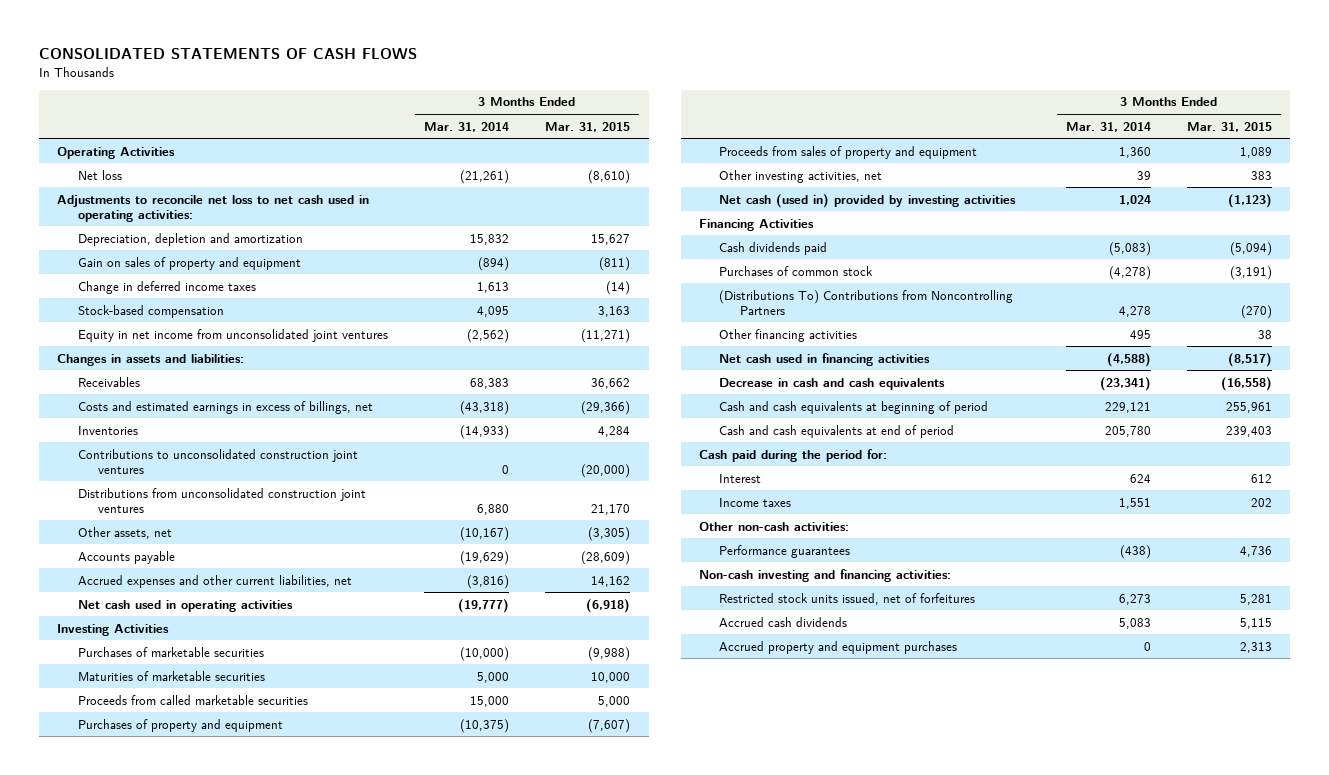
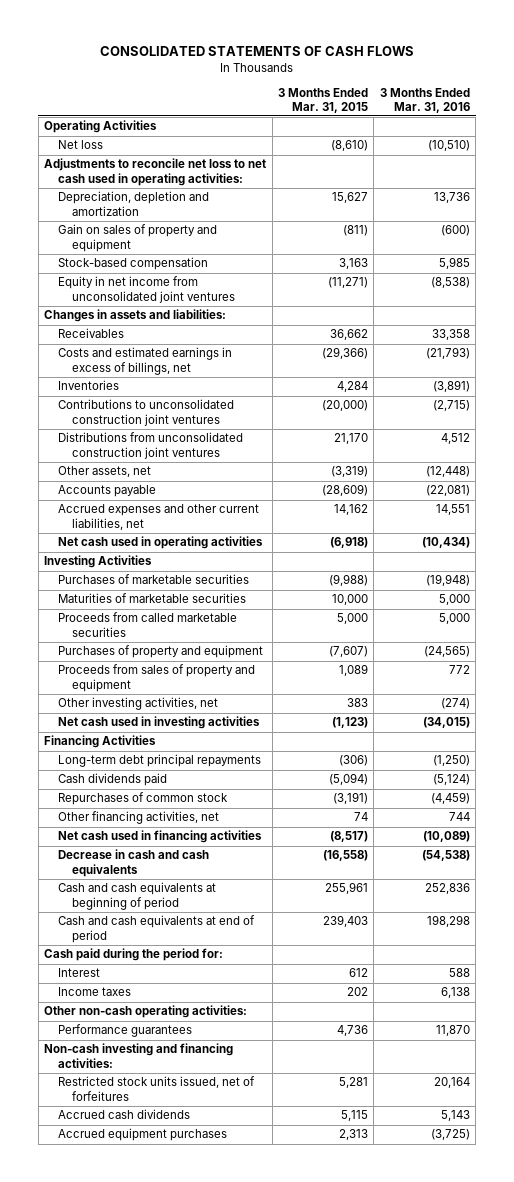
[423,121,509,132] Mar. 31, 2014 -> none
none -> [379,87,470,113] 3 Months Ended Mar. 31, 2016
[77,280,256,294] Change in deferred income taxes -> none
[588,526,631,541] (3,305) -> [331,465,369,478] (3,319)
[719,193,1017,208] Net cash (used in) provided by investing activities -> [58,716,261,730] Net cash used in investing activities
none -> [58,754,262,768] Long-term debt principal repayments
[719,289,1014,315] (Distributions To) Contributions from Noncontrolling Partners -> none
[719,265,874,276] Purchases of common stock -> [58,792,229,806] Repurchases of common stock
[719,328,858,342] Other financing activities -> [58,811,220,825] Other financing activities, net
[1258,329,1273,339] 38 -> [354,812,369,822] 74
[699,521,850,531] Other non-cash activities: -> [44,1005,248,1019] Other non-cash operating activities:
[719,640,958,654] Accrued property and equipment purchases -> [58,1128,228,1142] Accrued equipment purchases

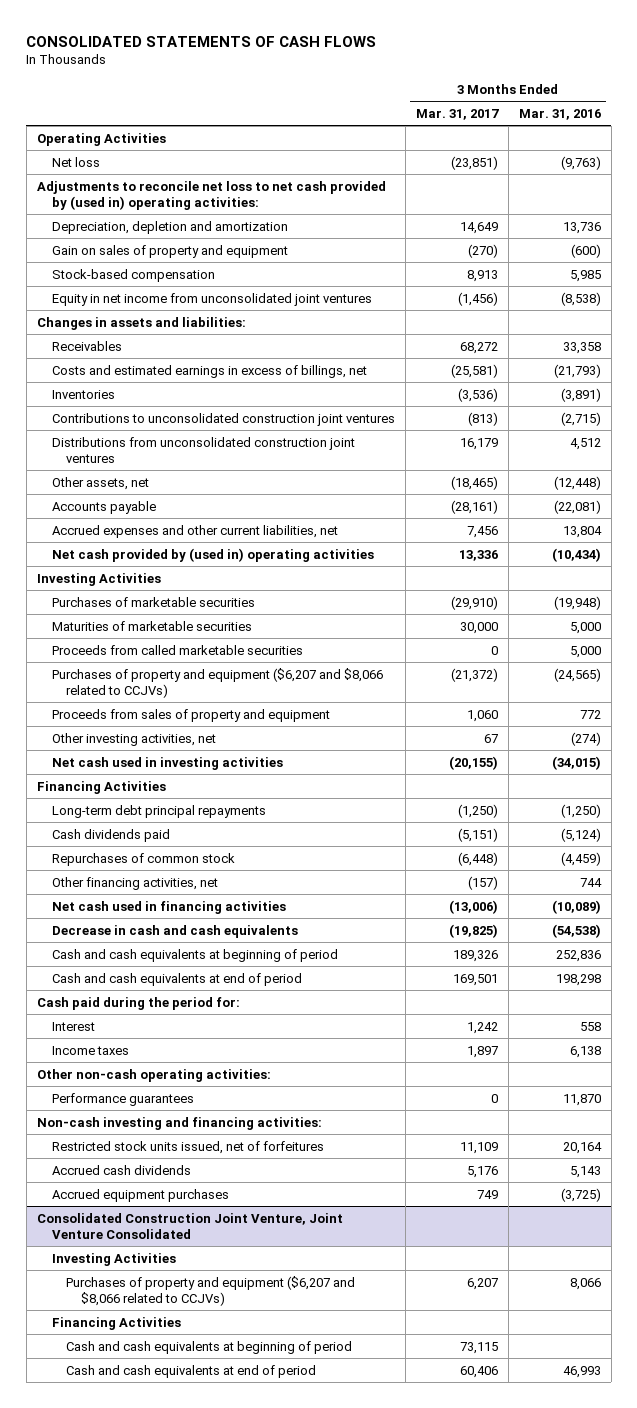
[278,87,369,113] 3 Months Ended Mar. 31, 2015 -> none
none -> [415,108,499,120] Mar. 31, 2017
[427,140,470,152] (10,510) -> [560,155,601,170] (9,763)
[44,158,267,186] Adjustments to reconcile net loss to net cash used in operating activities: -> [36,180,386,211] Adjustments to reconcile net loss to net cash provided by (used in) operating activities:
[435,504,470,516] 14,551 -> [562,525,602,538] 13,804
[58,536,264,550] Net cash used in operating activities -> [51,547,374,562] Net cash provided by (used in) operating activities
[58,645,264,659] Purchases of property and equipment -> [51,667,383,699] Purchases of property and equipment ($6,207 and $8,066 related to CCJVs)
[448,968,470,978] 588 -> [579,1021,601,1031] 558
none -> [36,1212,343,1240] Consolidated Construction Joint Venture, Joint Venture Consolidated
none -> [51,1252,176,1266] Investing Activities
none -> [66,1275,356,1307] Purchases of property and equipment ($6,207 and $8,066 related to CCJVs)
none -> [51,1316,181,1330] Financing Activities
none -> [66,1340,353,1354] Cash and cash equivalents at beginning of period
none -> [66,1364,317,1378] Cash and cash equivalents at end of period

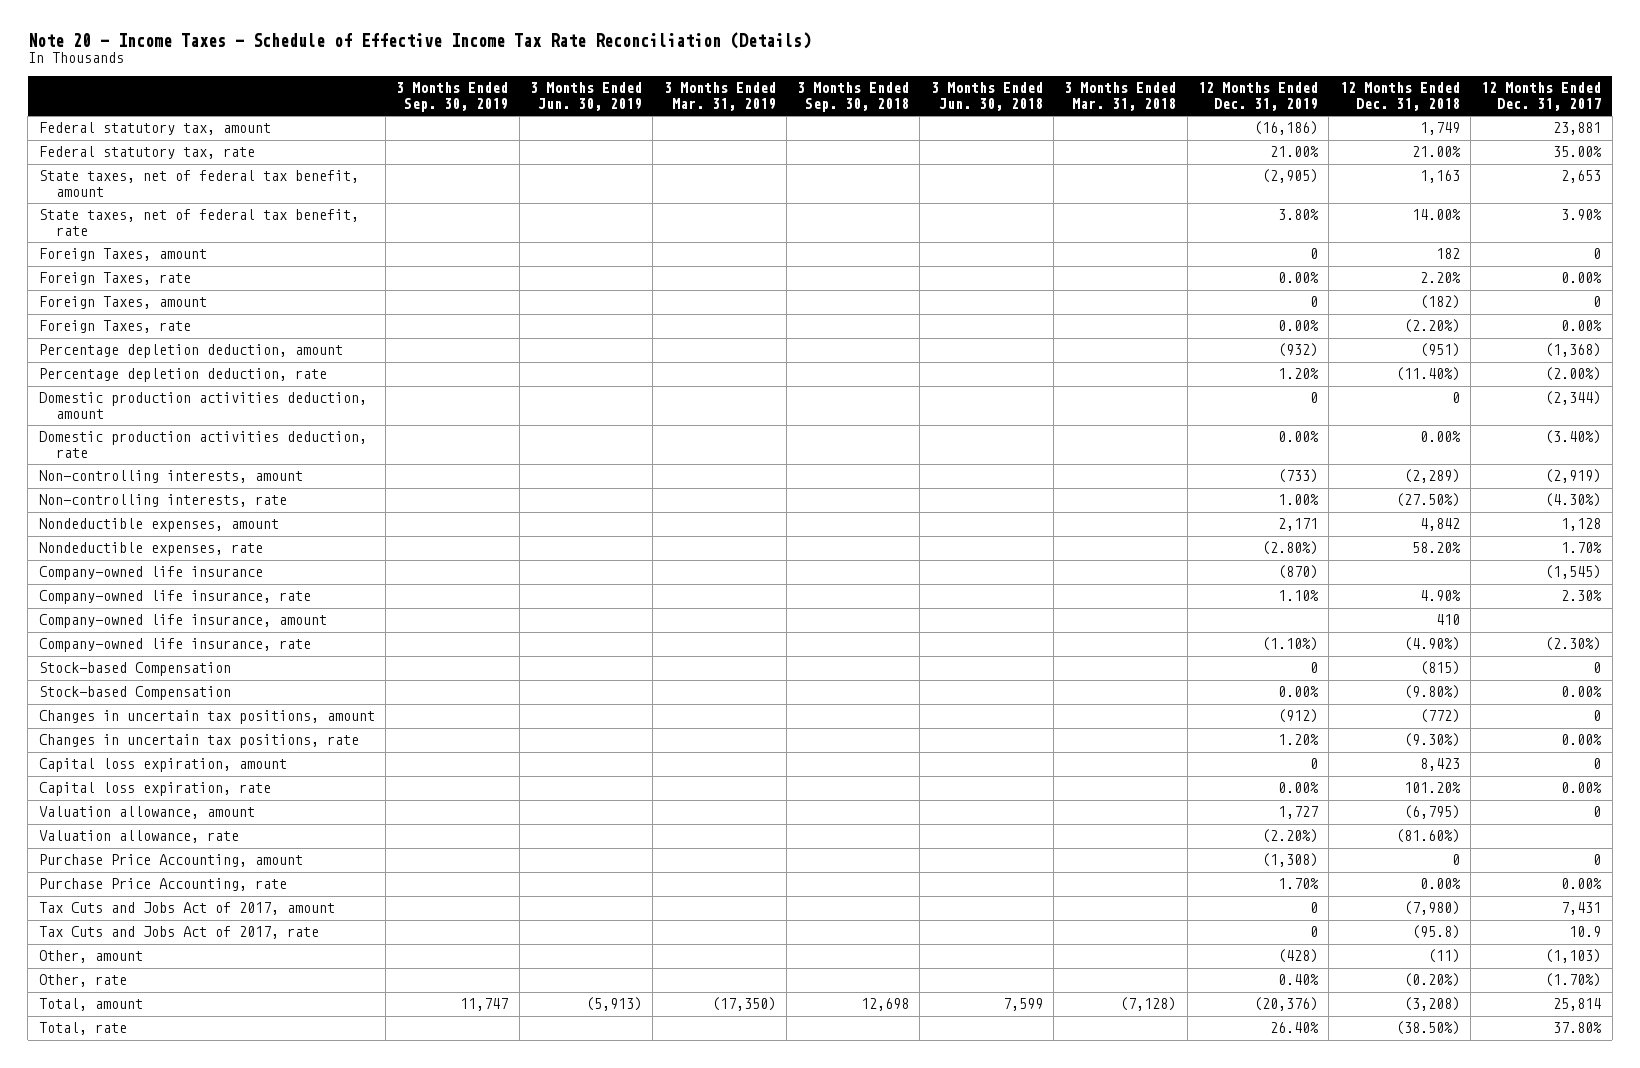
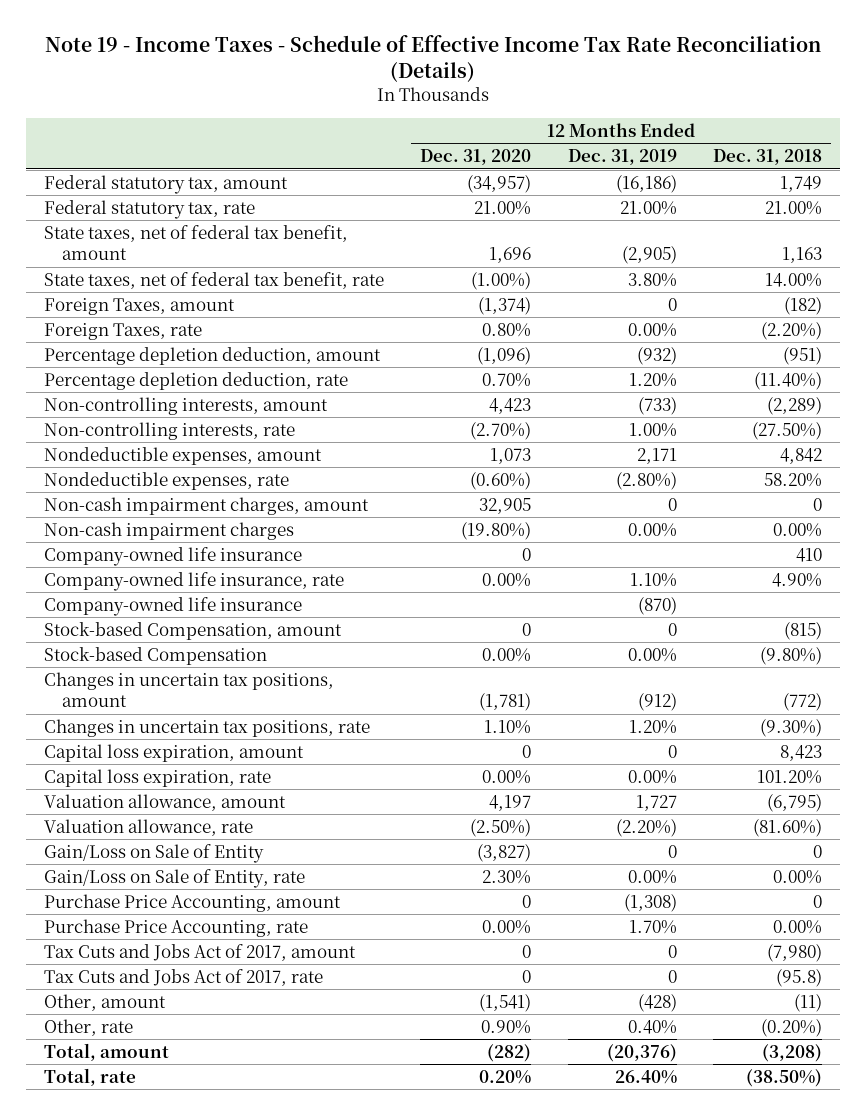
[27,31,811,49] Note 20 - Income Taxes - Schedule of Effective Income Tax Rate Reconciliation (Details) -> [45,35,822,83] Note 19 - Income Taxes - Schedule of Effective Income Tax Rate Reconciliation (Details)
[396,82,509,112] 3 Months Ended Sep. 30, 2019 -> none
[529,82,642,111] 3 Months Ended Jun. 30, 2019 -> none
[663,82,776,111] 3 Months Ended Mar. 31, 2019 -> none
[797,82,910,112] 3 Months Ended Sep. 30, 2018 -> none
[930,82,1043,111] 3 Months Ended Jun. 30, 2018 -> none
[1064,82,1177,111] 3 Months Ended Mar. 31, 2018 -> none
[1481,82,1602,111] 12 Months Ended Dec. 31, 2017 -> none
none -> [420,149,532,166] Dec. 31, 2020
[38,248,207,262] Foreign Taxes, amount -> none
[38,272,191,286] Foreign Taxes, rate -> none
[38,392,367,420] Domestic production activities deduction, amount -> none
[38,431,367,459] Domestic production activities deduction, rate -> none
none -> [44,496,370,515] Non-cash impairment charges, amount
none -> [44,521,295,540] Non-cash impairment charges
none -> [44,546,303,566] Company-owned life insurance
[38,614,327,629] Company-owned life insurance, amount -> none
[38,638,311,653] Company-owned life insurance, rate -> none
[38,566,263,581] Company-owned life insurance -> [44,596,303,616] Company-owned life insurance
[38,662,231,677] Stock-based Compensation -> [44,621,343,640] Stock-based Compensation, amount
none -> [44,843,265,863] Gain/Loss on Sale of Entity
none -> [44,868,306,888] Gain/Loss on Sale of Entity, rate

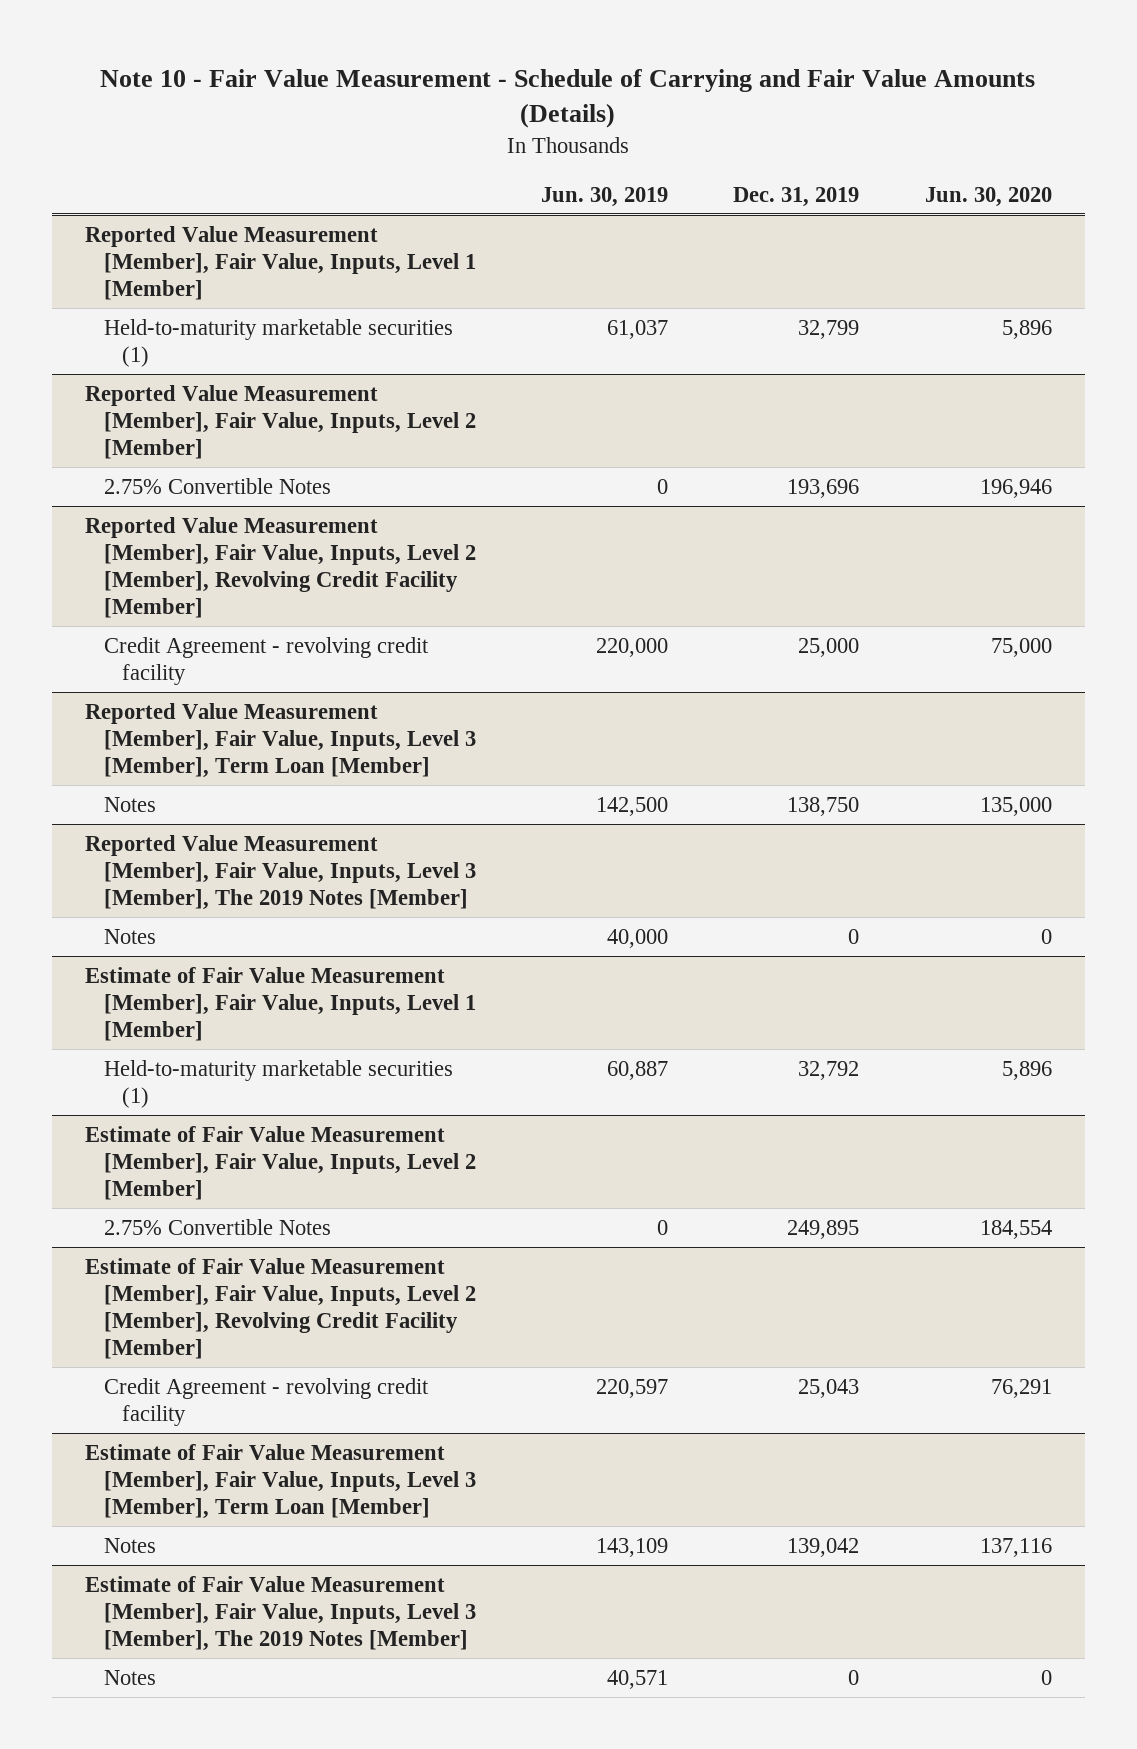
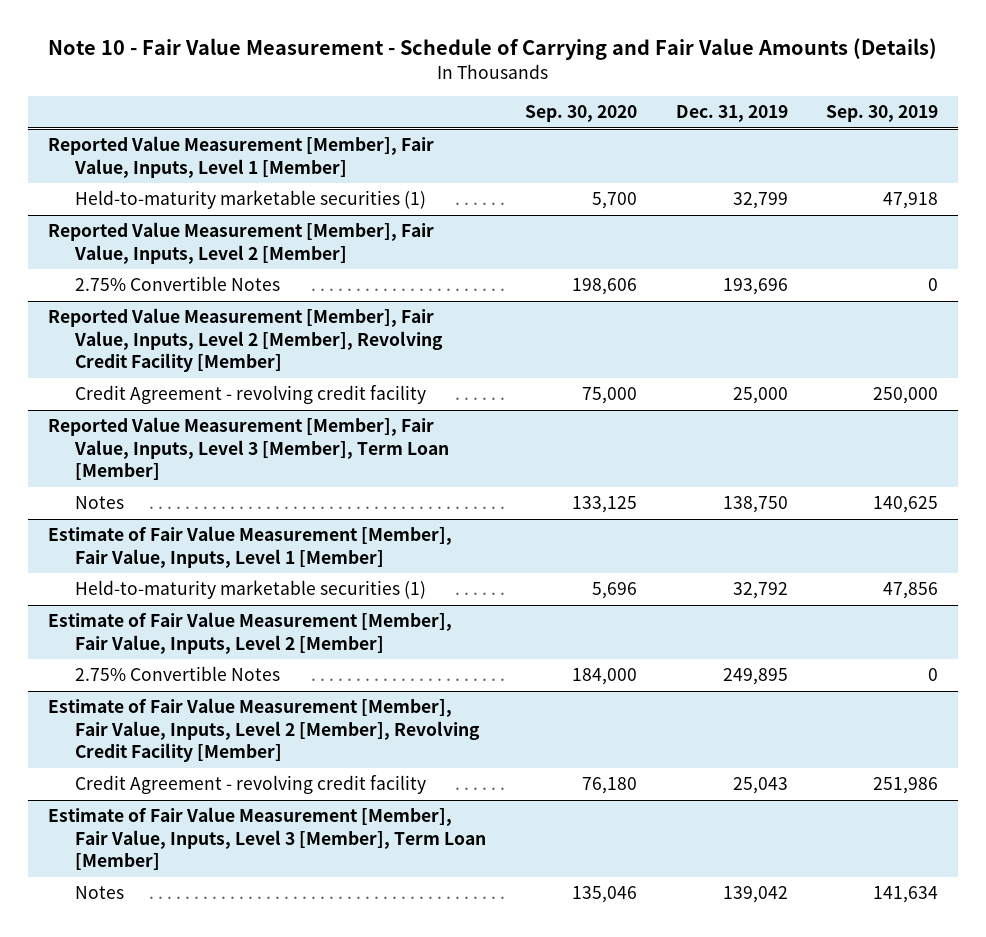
[541,186,669,207] Jun. 30, 2019 -> none
[924,186,1052,207] Jun. 30, 2020 -> none
none -> [524,105,637,123] Sep. 30, 2020
none -> [826,105,939,123] Sep. 30, 2019
[85,834,476,910] Reported Value Measurement [Member], Fair Value, Inputs, Level 3 [Member], The 2019 Notes [Member] -> none
[103,928,156,944] Notes -> none
[85,1575,476,1651] Estimate of Fair Value Measurement [Member], Fair Value, Inputs, Level 3 [Member], The 2019 Notes [Member] -> none
[103,1669,156,1685] Notes -> none

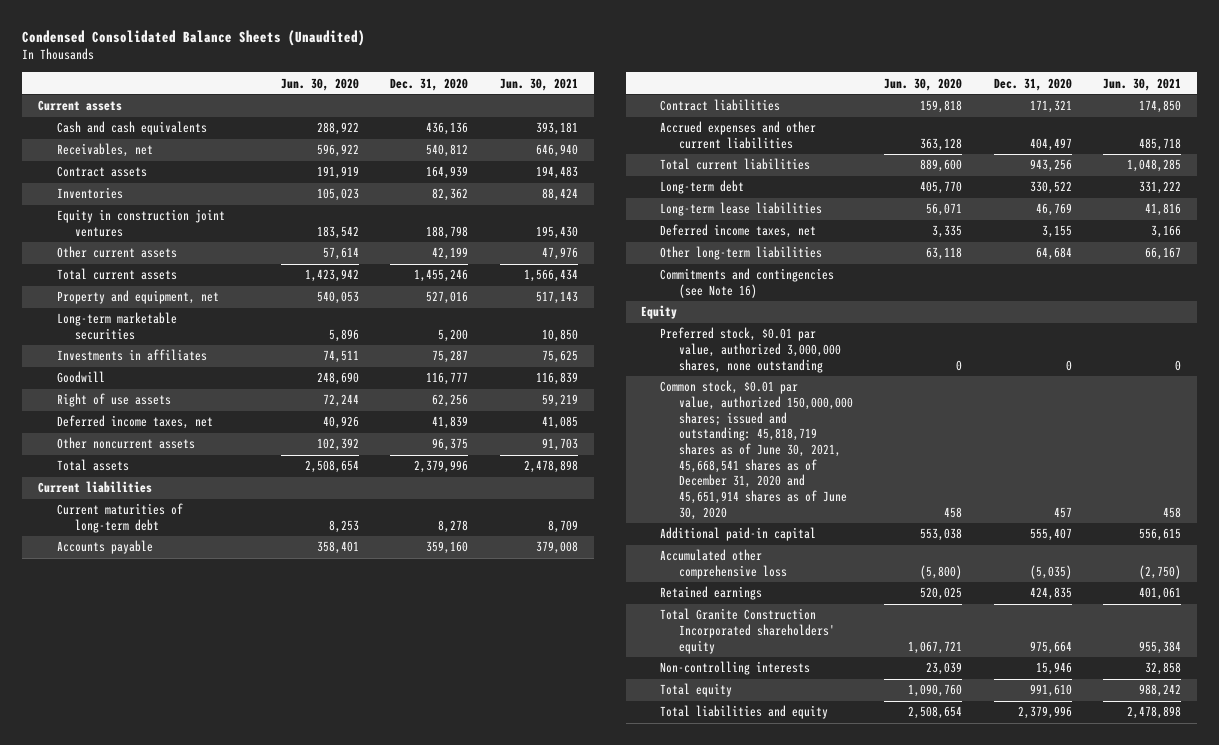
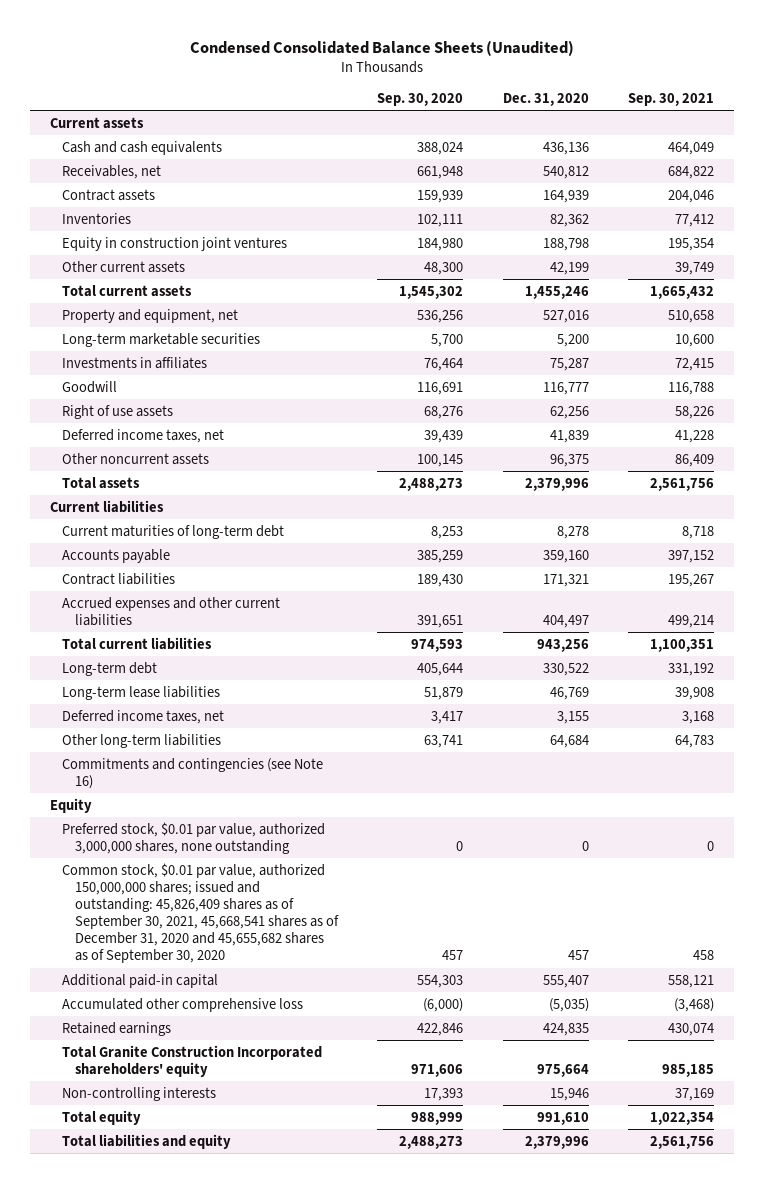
[280,77,359,91] Jun. 30, 2020 -> none
[499,77,578,91] Jun. 30, 2021 -> none
none -> [377,93,464,107] Sep. 30, 2020
none -> [628,93,715,107] Sep. 30, 2021
[660,380,853,520] Common stock, $0.01 par value, authorized 150,000,000 shares; issued and outstanding: 45,818,719 shares as of June 30, 2021, 45,668,541 shares as of December 31, 2020 and 45,651,914 shares as of June 30, 2020 -> [62,862,339,964] Common stock, $0.01 par value, authorized 150,000,000 shares; issued and outstanding: 45,826,409 shares as of September 30, 2021, 45,668,541 shares as of December 31, 2020 and 45,655,682 shares as of September 30, 2020

